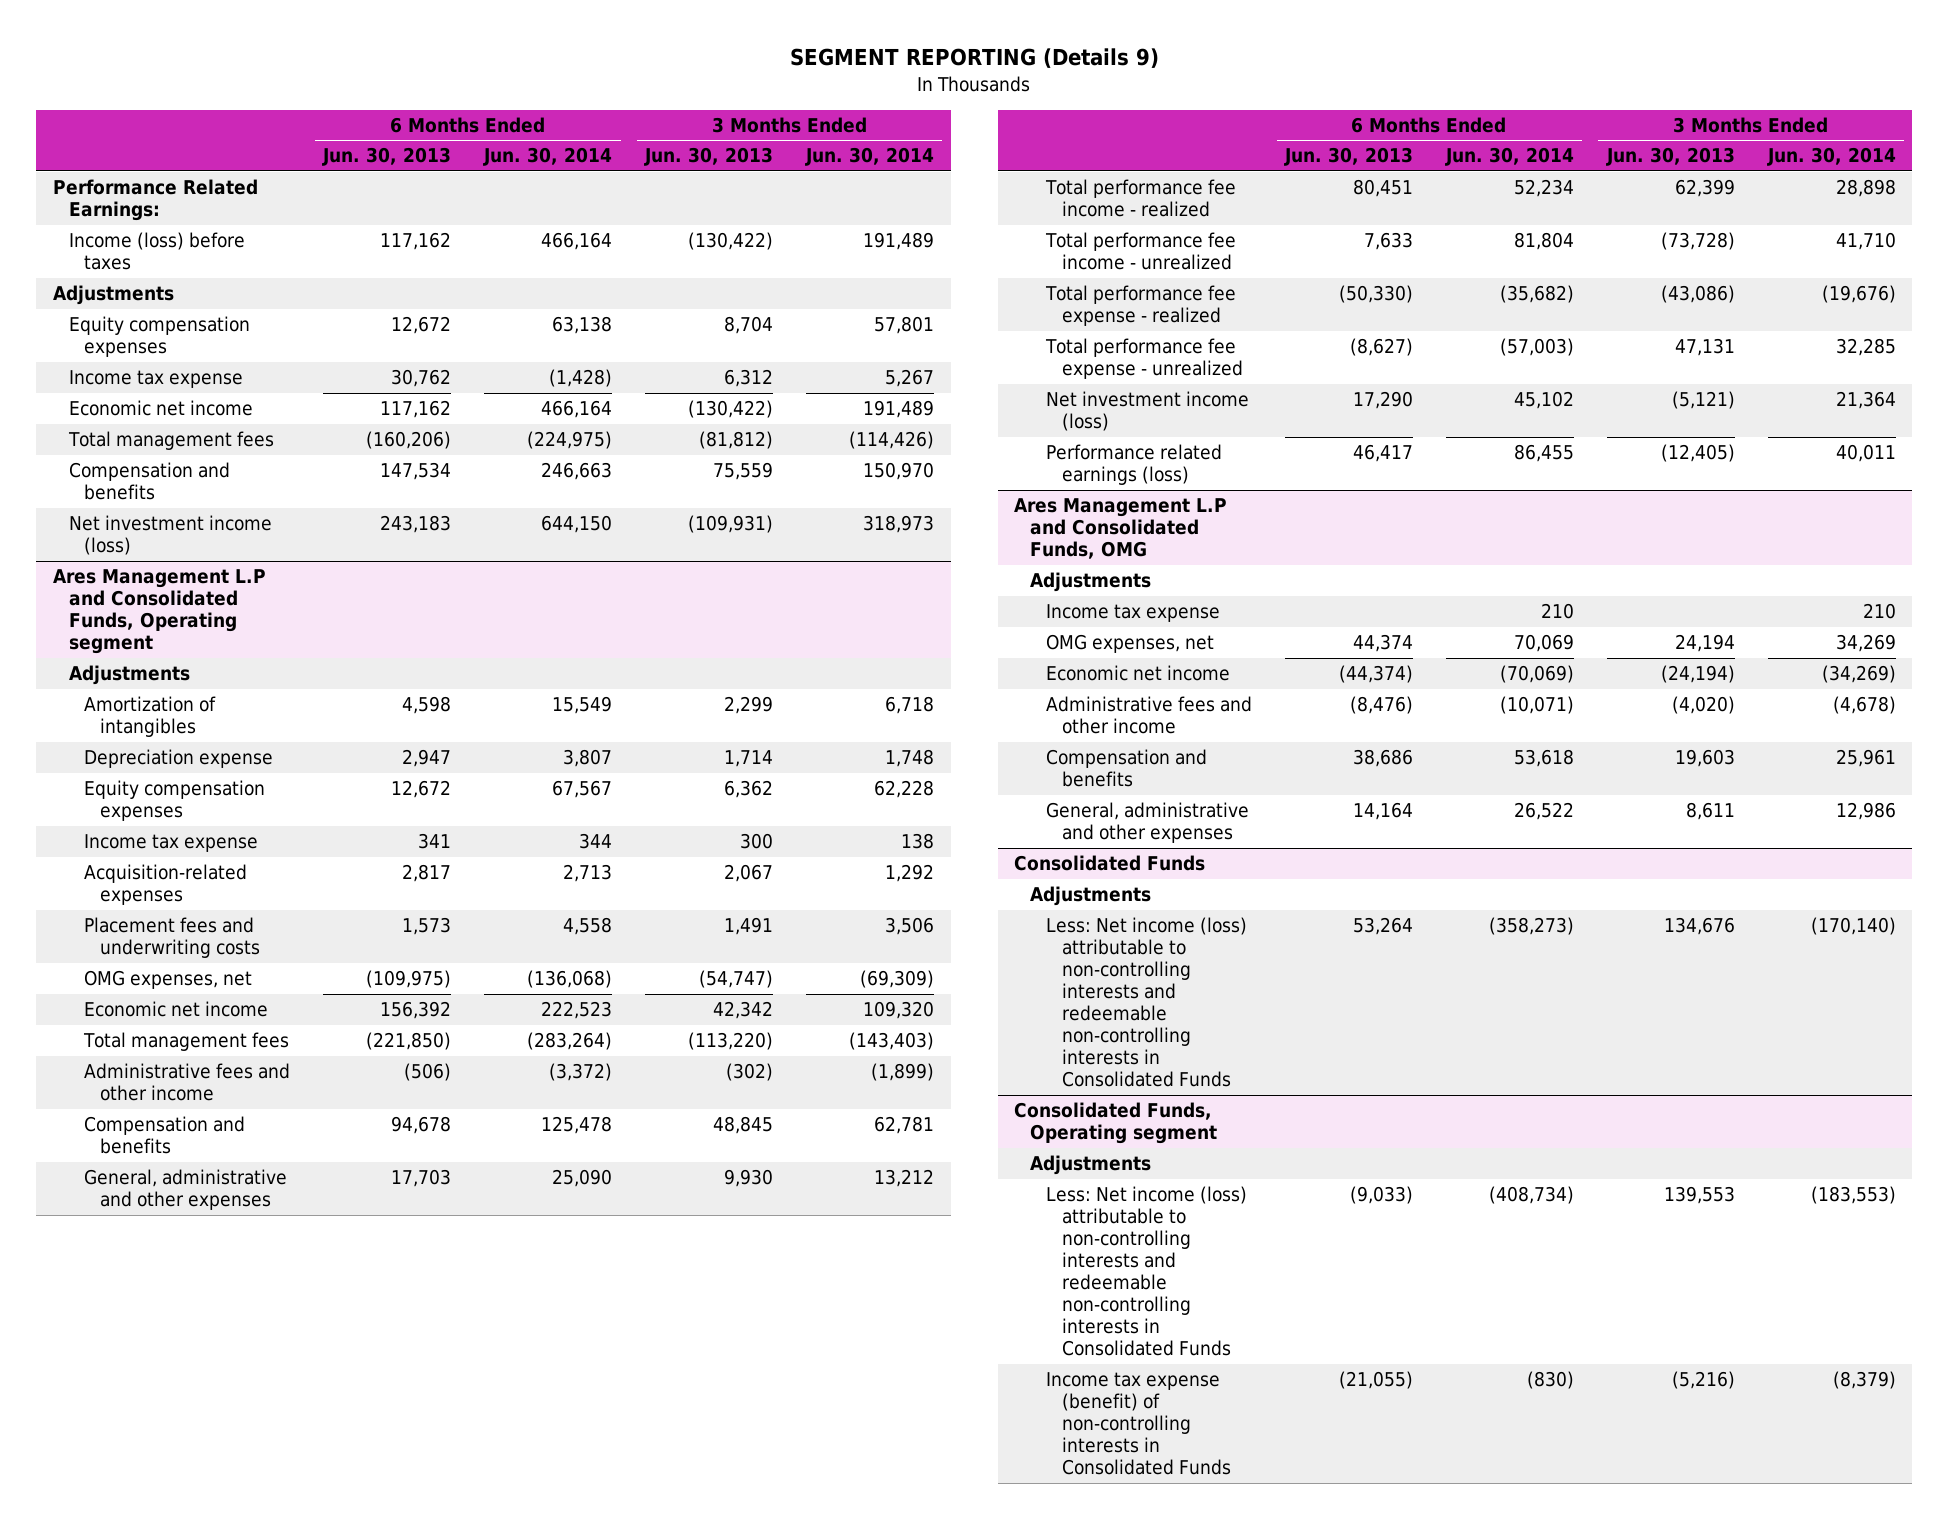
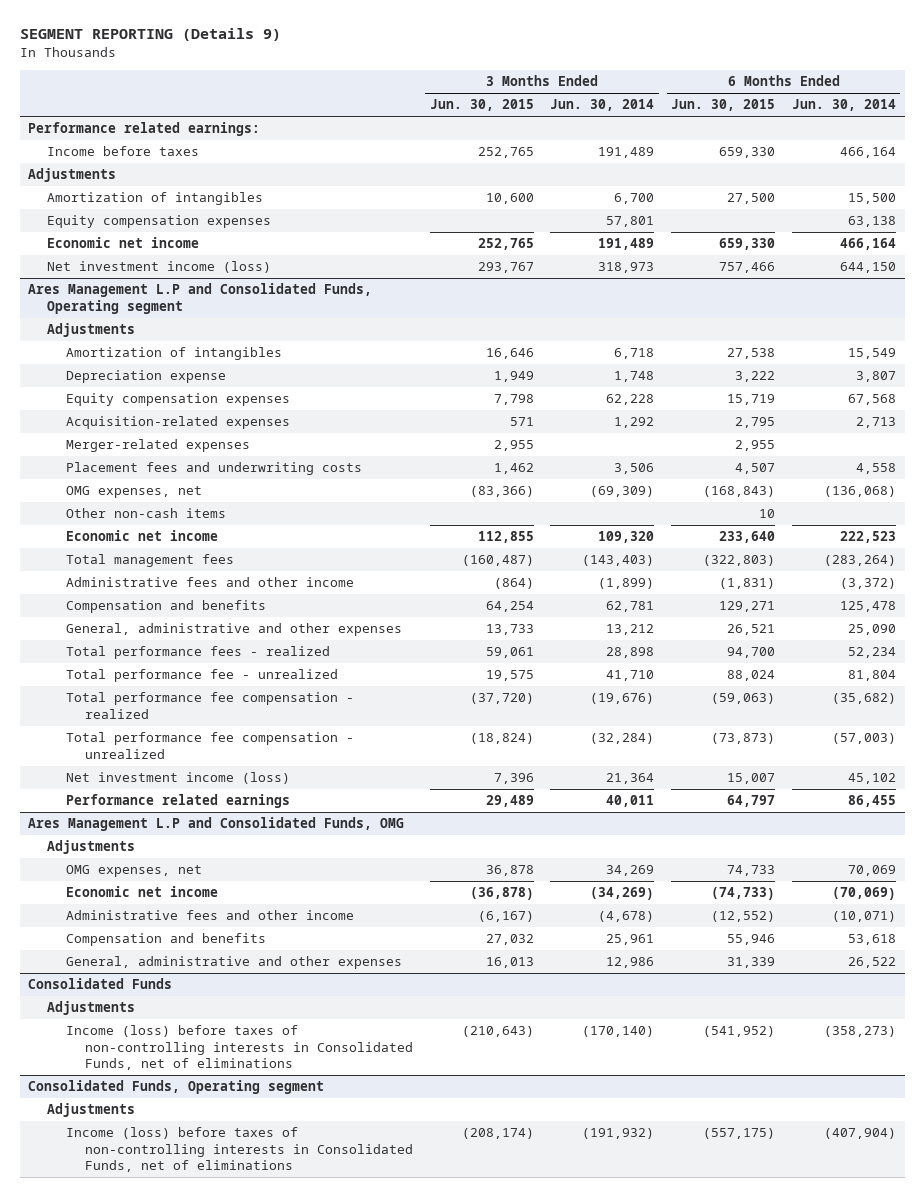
[322,147,452,167] Jun. 30, 2013 -> none
[644,147,774,167] Jun. 30, 2013 -> none
none -> [429,99,534,112] Jun. 30, 2015
none -> [671,99,776,112] Jun. 30, 2015
[52,179,258,222] Performance Related Earnings: -> [27,122,260,137] Performance related earnings:
[68,232,245,271] Income (loss) before taxes -> [46,146,199,157] Income before taxes
none -> [46,192,263,206] Amortization of intangibles
[68,370,243,389] Income tax expense -> none
[67,431,274,451] Total management fees -> none
[68,462,230,501] Compensation and benefits -> none
[84,834,259,853] Income tax expense -> none
[552,780,613,799] 67,567 -> [848,394,897,406] 67,568
none -> [65,439,250,453] Merger-related expenses
none -> [65,508,226,519] Other non-cash items
[1044,179,1236,218] Total performance fee income - realized -> [65,646,330,660] Total performance fees - realized
[1044,232,1236,271] Total performance fee income - unrealized -> [65,669,338,683] Total performance fee - unrealized
[1044,285,1236,327] Total performance fee expense - realized -> [65,692,354,719] Total performance fee compensation - realized
[1044,338,1243,380] Total performance fee expense - unrealized -> [65,732,354,759] Total performance fee compensation - unrealized
[1835,338,1896,357] 32,285 -> [590,733,655,745] (32,284)
[1045,444,1222,486] Performance related earnings (loss) -> [65,794,290,809] Performance related earnings
[1045,604,1220,623] Income tax expense -> none
[1045,917,1247,1088] Less: Net income (loss) attributable to non-controlling interests and redeemable non-controlling interests in Consolidated Funds -> [65,1025,413,1070] Income (loss) before taxes of non-controlling interests in Consolidated Funds, net of eliminations
[1045,1372,1231,1476] Income tax expense (benefit) of non-controlling interests in Consolidated Funds -> none
[1045,1186,1247,1357] Less: Net income (loss) attributable to non-controlling interests and redeemable non-controlling interests in Consolidated Funds -> [65,1127,413,1172] Income (loss) before taxes of non-controlling interests in Consolidated Funds, net of eliminations
[1488,1186,1574,1205] (408,734) -> [824,1128,897,1140] (407,904)
[1810,1186,1896,1205] (183,553) -> [582,1128,655,1140] (191,932)

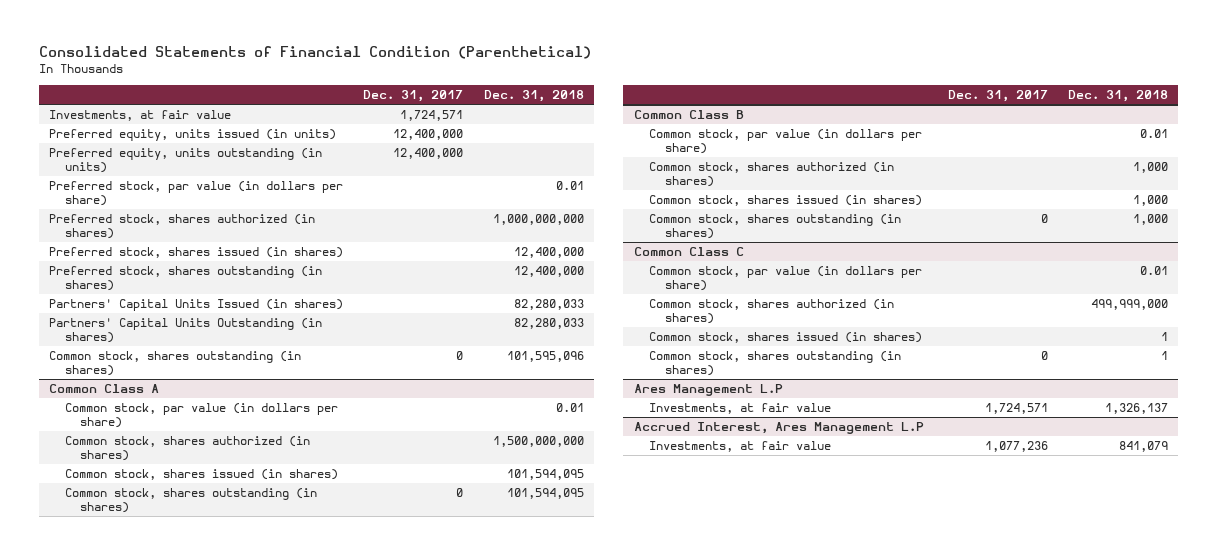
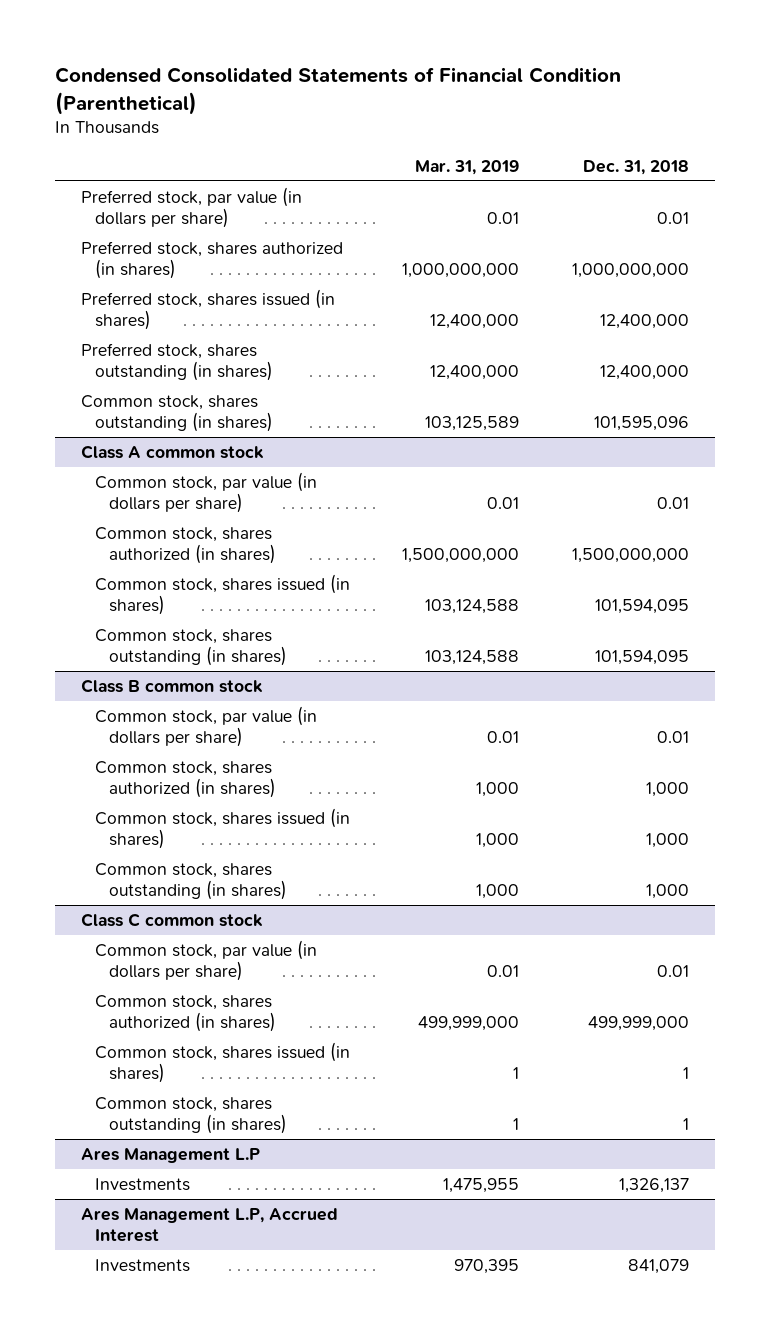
[38,46,591,60] Consolidated Statements of Financial Condition (Parenthetical) -> [54,67,621,115] Condensed Consolidated Statements of Financial Condition (Parenthetical)
[363,90,464,103] Dec. 31, 2017 -> none
none -> [415,159,520,175] Mar. 31, 2019
[48,110,231,122] Investments, at fair value -> none
[48,129,336,142] Preferred equity, units issued (in units) -> none
[48,148,322,173] Preferred equity, units outstanding (in units) -> none
[48,299,343,312] Partners' Capital Units Issued (in shares) -> none
[48,318,322,343] Partners' Capital Units Outstanding (in shares) -> none
[48,384,159,394] Common Class A -> [80,444,264,459] Class A common stock
[633,110,744,120] Common Class B -> [80,678,263,693] Class B common stock
[633,247,744,257] Common Class C -> [80,912,263,927] Class C common stock
[649,403,832,415] Investments, at fair value -> [94,1177,190,1191] Investments
[633,422,924,435] Accrued Interest, Ares Management L.P -> [80,1207,338,1242] Ares Management L.P, Accrued Interest
[649,441,832,453] Investments, at fair value -> [94,1258,190,1272] Investments

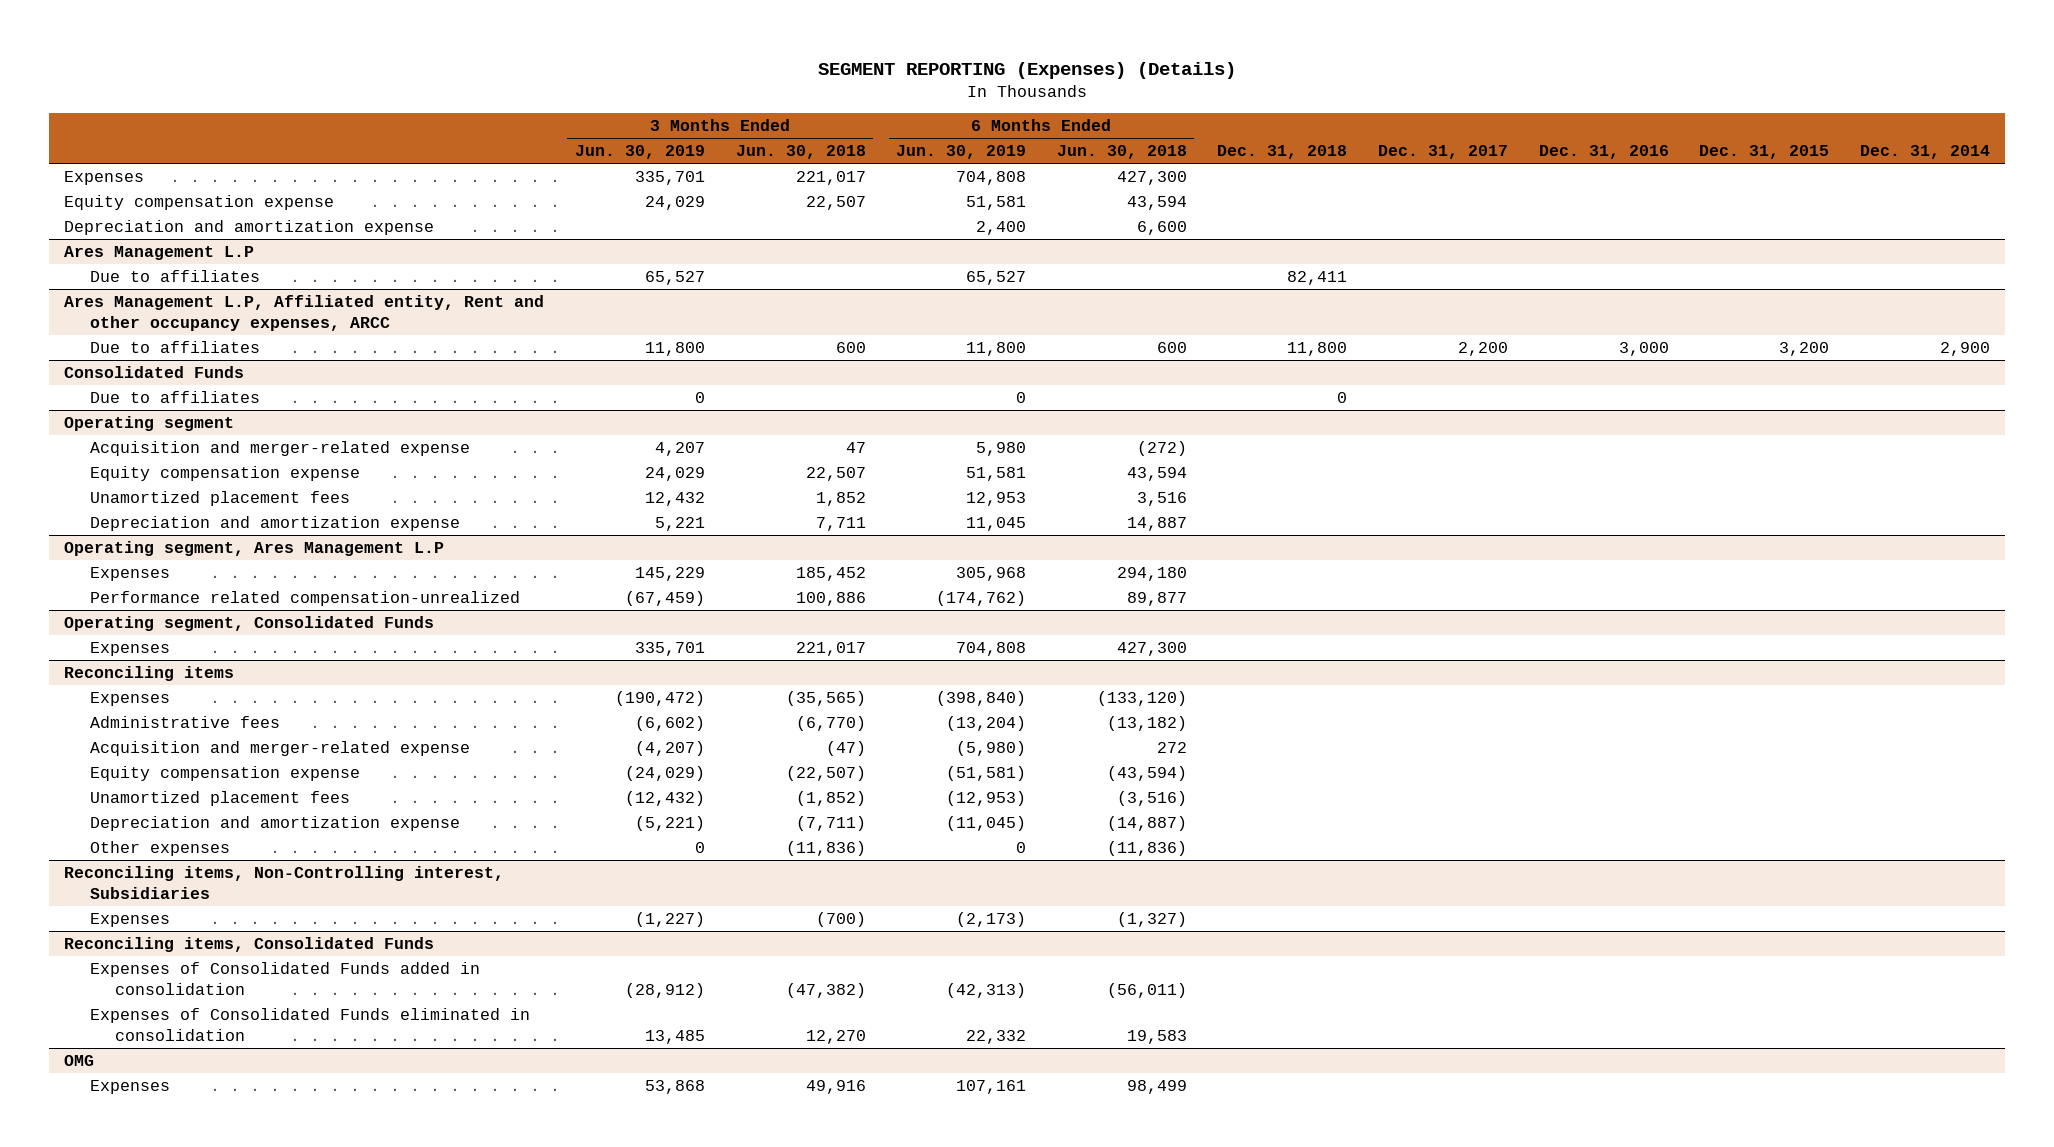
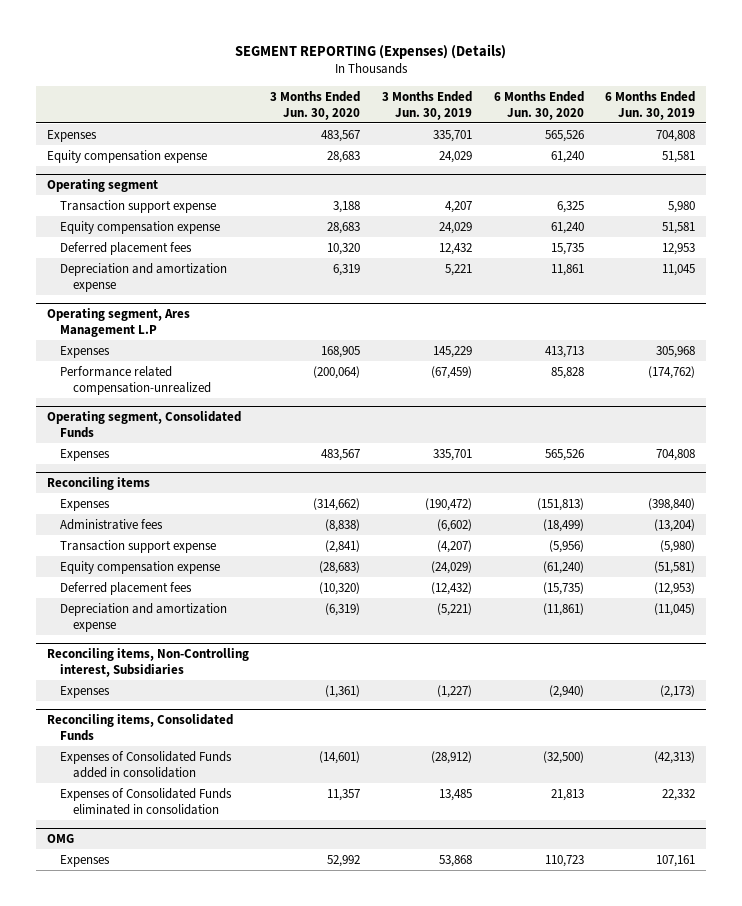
[735,145,866,160] Jun. 30, 2018 -> none
[1056,145,1187,160] Jun. 30, 2018 -> none
[1217,145,1348,160] Dec. 31, 2018 -> none
[1377,145,1508,160] Dec. 31, 2017 -> none
[1538,145,1669,160] Dec. 31, 2016 -> none
[1699,145,1830,160] Dec. 31, 2015 -> none
[1859,145,1990,160] Dec. 31, 2014 -> none
none -> [270,90,361,120] 3 Months Ended Jun. 30, 2020
none -> [493,90,584,120] 6 Months Ended Jun. 30, 2020
[64,220,435,236] Depreciation and amortization expense -> none
[64,246,255,261] Ares Management L.P -> none
[89,270,260,283] Due to affiliates -> none
[64,295,545,331] Ares Management L.P, Affiliated entity, Rent and other occupancy expenses, ARCC -> none
[89,341,260,354] Due to affiliates -> none
[64,366,245,379] Consolidated Funds -> none
[89,391,260,404] Due to affiliates -> none
[89,441,470,457] Acquisition and merger-related expense -> [60,199,217,213] Transaction support expense
[89,491,350,507] Unamortized placement fees -> [60,241,193,255] Deferred placement fees
[89,741,470,757] Acquisition and merger-related expense -> [60,539,217,553] Transaction support expense
[89,791,350,807] Unamortized placement fees -> [60,581,193,595] Deferred placement fees
[89,841,230,857] Other expenses -> none

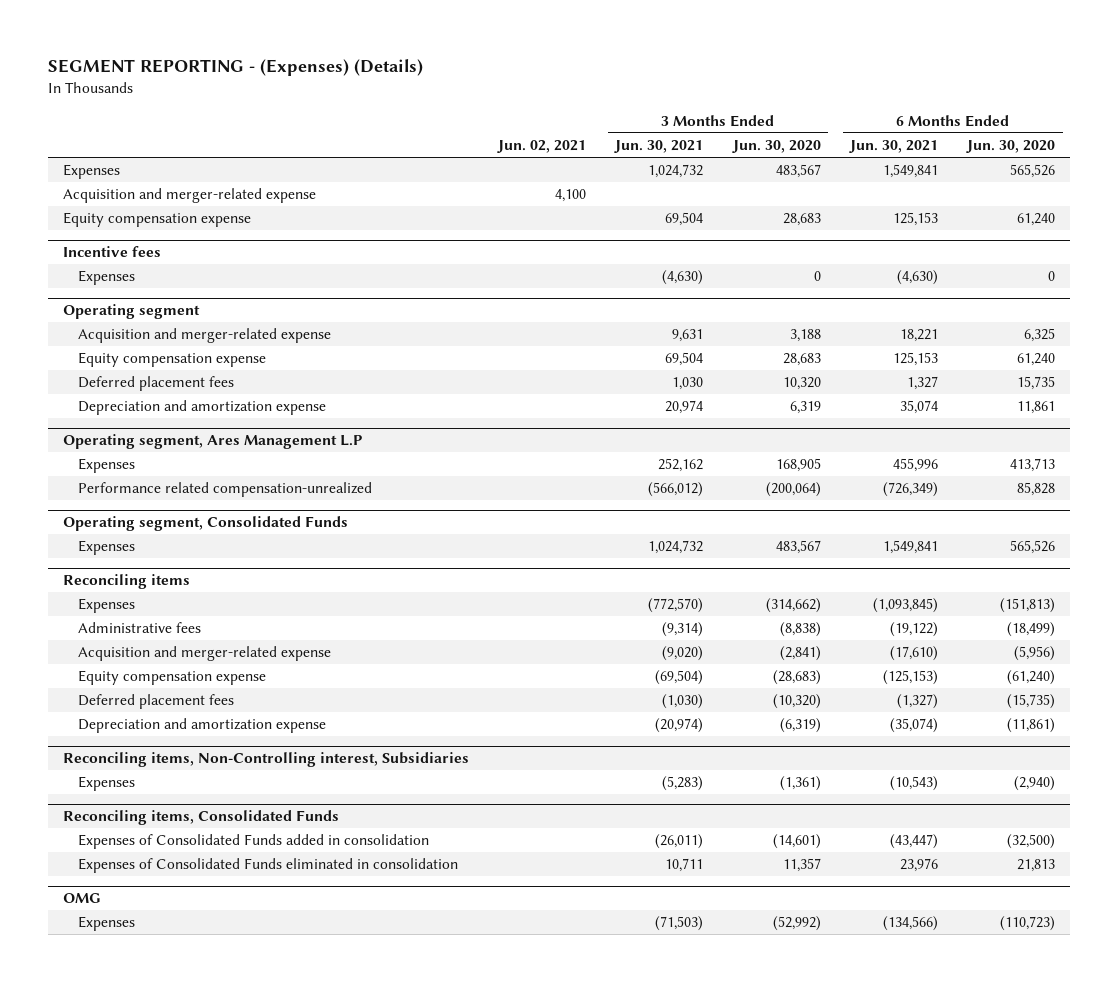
[234,43,506,59] SEGMENT REPORTING (Expenses) (Details) -> [47,59,423,77] SEGMENT REPORTING - (Expenses) (Details)
[381,90,472,120] 3 Months Ended Jun. 30, 2019 -> none
[605,90,696,120] 6 Months Ended Jun. 30, 2019 -> none
none -> [496,140,586,154] Jun. 02, 2021
none -> [614,140,704,154] Jun. 30, 2021
none -> [848,140,938,154] Jun. 30, 2021
none -> [62,188,316,204] Acquisition and merger-related expense
none -> [62,246,161,258] Incentive fees
none -> [77,270,135,286] Expenses
[60,199,217,213] Transaction support expense -> [77,328,331,344] Acquisition and merger-related expense
[60,539,217,553] Transaction support expense -> [77,646,331,662] Acquisition and merger-related expense
[327,854,361,867] 52,992 -> [772,916,821,932] (52,992)
[544,854,584,867] 110,723 -> [1000,916,1056,932] (110,723)

